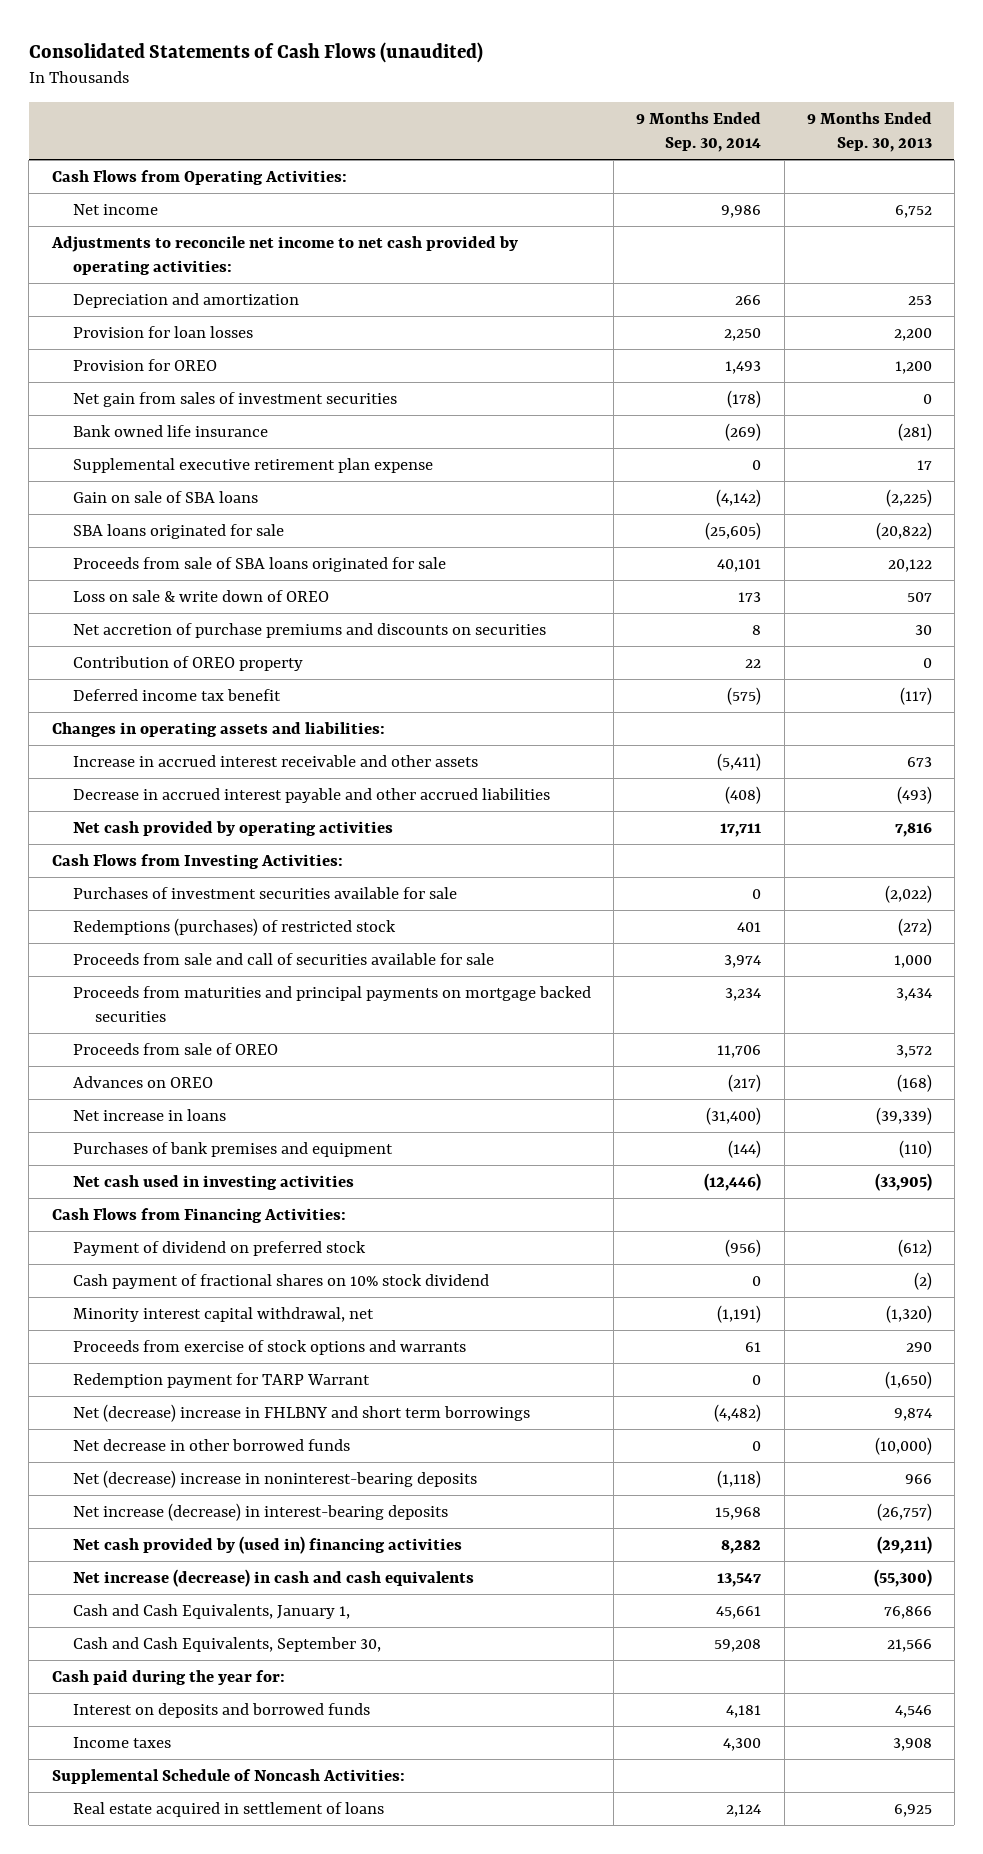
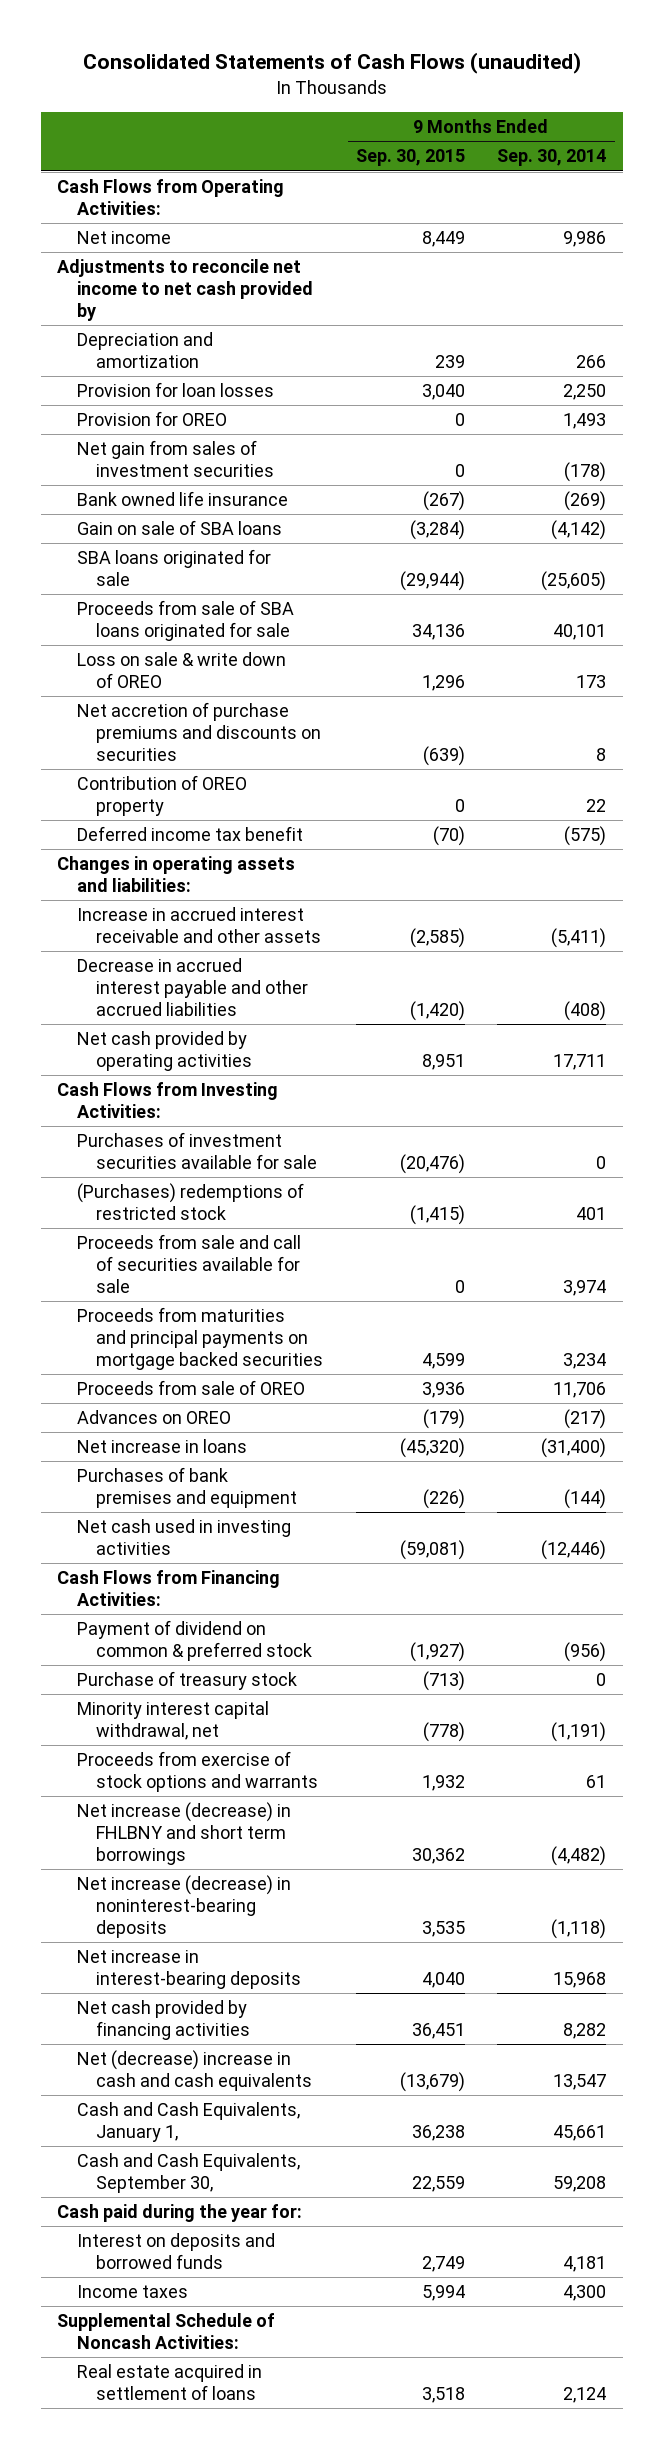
[806,111,932,153] 9 Months Ended Sep. 30, 2013 -> none
none -> [355,149,465,167] Sep. 30, 2015
[50,235,518,275] Adjustments to reconcile net income to net cash provided by operating activities: -> [57,259,313,322] Adjustments to reconcile net income to net cash provided by
[73,457,434,473] Supplemental executive retirement plan expense -> none
[73,917,397,936] Redemptions (purchases) of restricted stock -> [76,1183,304,1221] (Purchases) redemptions of restricted stock
[73,1273,490,1289] Cash payment of fractional shares on 10% stock dividend -> none
[73,1240,367,1256] Payment of dividend on preferred stock -> [76,1620,313,1662] Payment of dividend on common & preferred stock
none -> [76,1671,297,1691] Purchase of treasury stock
[73,1372,371,1388] Redemption payment for TARP Warrant -> none
[73,1438,351,1451] Net decrease in other borrowed funds -> none
[73,1403,531,1422] Net (decrease) increase in FHLBNY and short term borrowings -> [76,1802,291,1866] Net increase (decrease) in FHLBNY and short term borrowings
[73,1469,478,1488] Net (decrease) increase in noninterest-bearing deposits -> [76,1875,291,1939] Net increase (decrease) in noninterest-bearing deposits
[73,1502,449,1521] Net increase (decrease) in interest-bearing deposits -> [76,1950,302,1990] Net increase in interest-bearing deposits
[73,1535,463,1554] Net cash provided by (used in) financing activities -> [76,2000,251,2041] Net cash provided by financing activities
[73,1568,475,1587] Net increase (decrease) in cash and cash equivalents -> [76,2050,313,2092] Net (decrease) increase in cash and cash equivalents

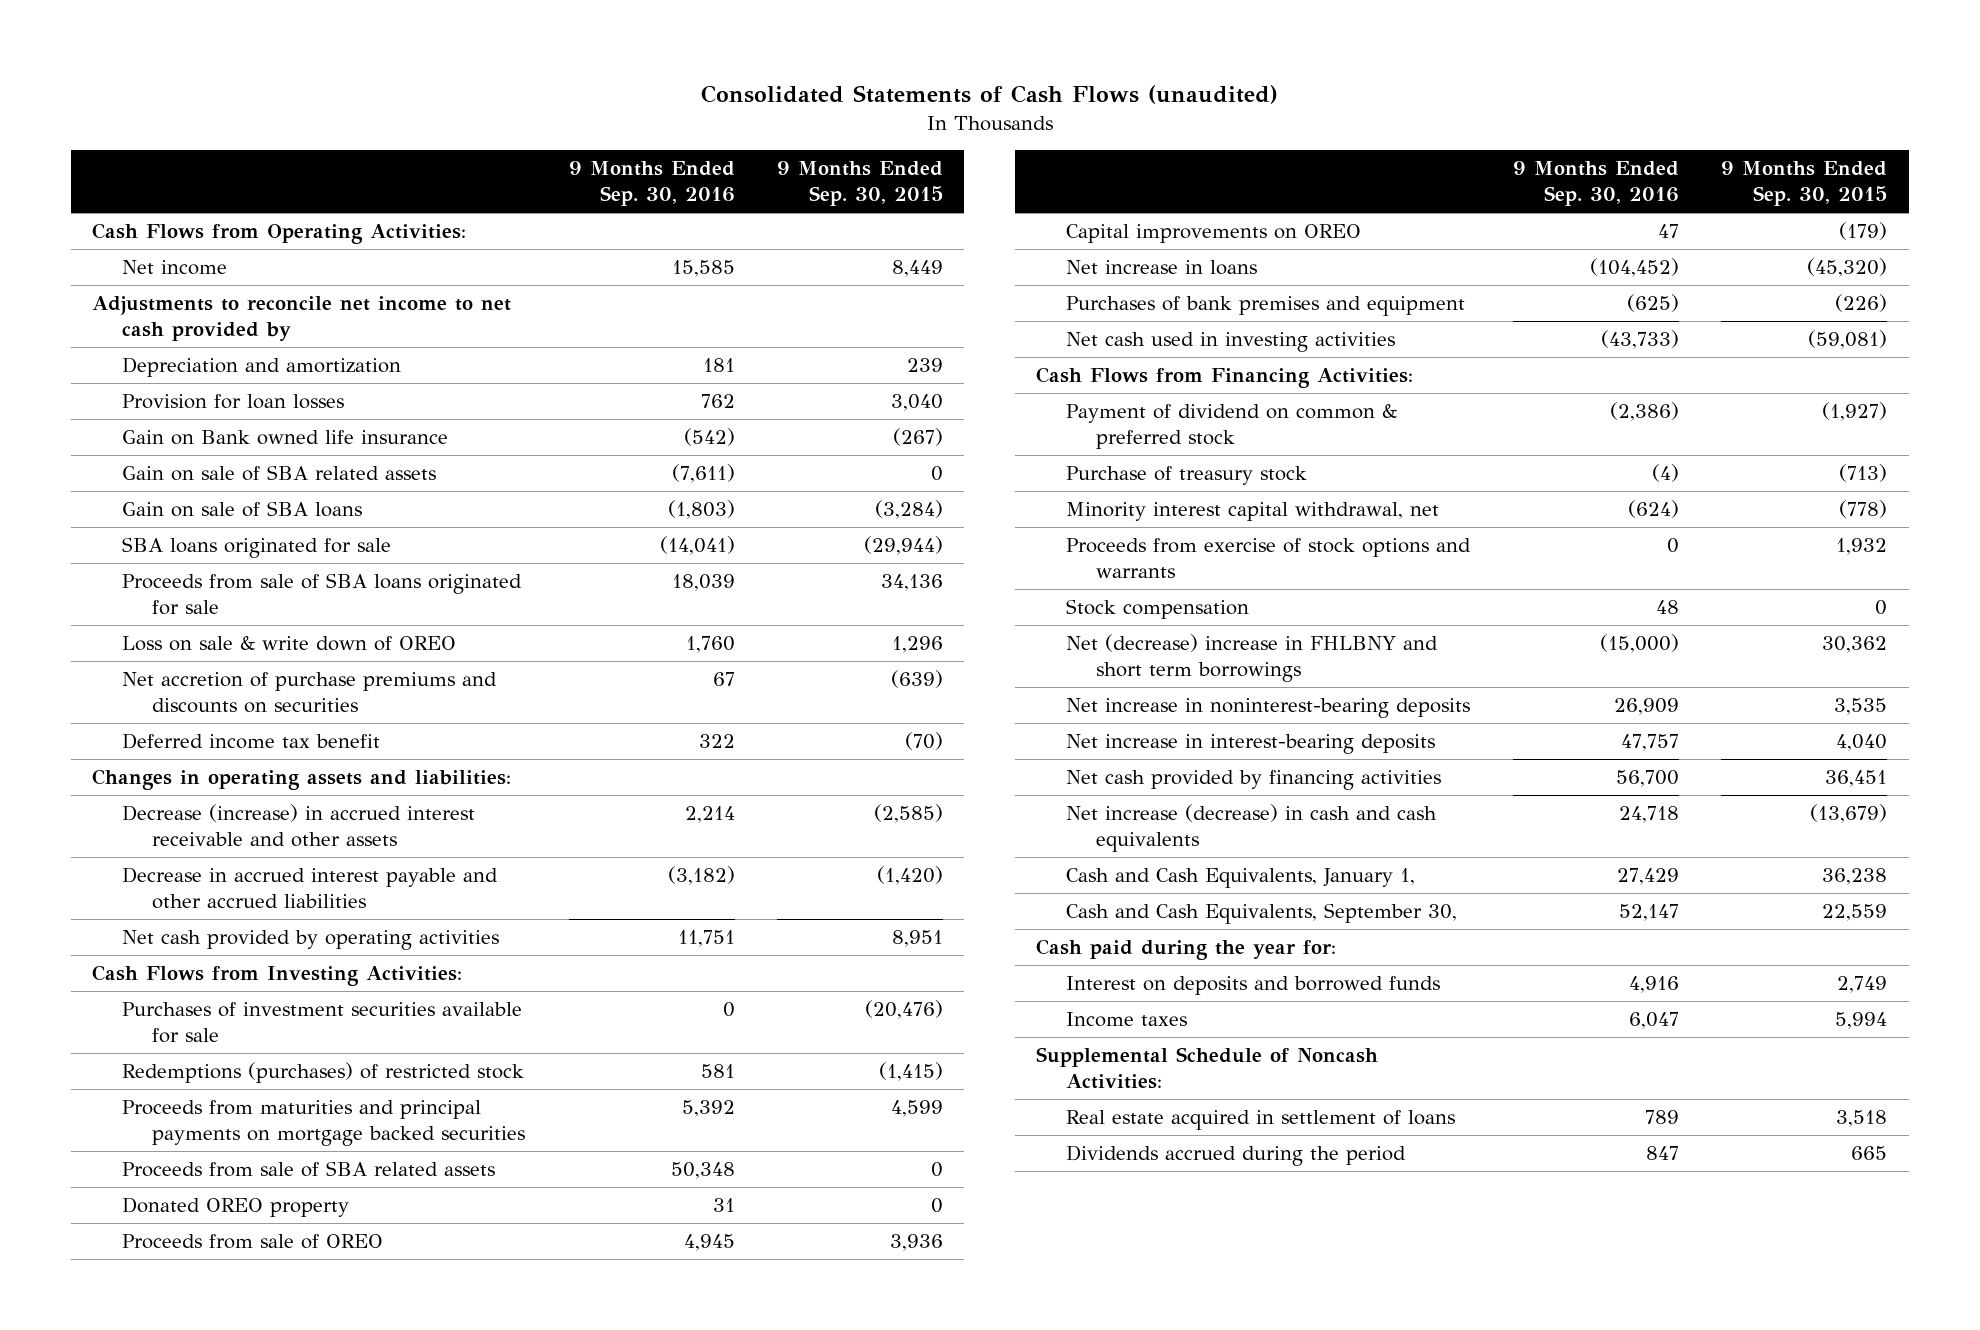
[497,149,607,167] Sep. 30, 2014 -> none
none -> [568,160,735,207] 9 Months Ended Sep. 30, 2016
[76,411,227,427] Provision for OREO -> none
[76,440,275,478] Net gain from sales of investment securities -> none
[76,491,288,507] Bank owned life insurance -> [122,429,449,445] Gain on Bank owned life insurance
none -> [122,464,437,481] Gain on sale of SBA related assets
[76,775,247,817] Contribution of OREO property -> none
[76,907,322,944] Increase in accrued interest receivable and other assets -> [122,803,476,848] Decrease (increase) in accrued interest receivable and other assets
[76,1234,301,1294] Proceeds from sale and call of securities available for sale -> none
[76,1183,304,1221] (Purchases) redemptions of restricted stock -> [122,1061,525,1083] Redemptions (purchases) of restricted stock
none -> [122,1160,496,1177] Proceeds from sale of SBA related assets
none -> [122,1196,350,1217] Donated OREO property
[76,1410,231,1425] Advances on OREO -> [1066,223,1362,243] Capital improvements on OREO
none -> [1066,598,1250,619] Stock compensation
[76,1802,291,1866] Net increase (decrease) in FHLBNY and short term borrowings -> [1066,633,1439,683] Net (decrease) increase in FHLBNY and short term borrowings
[76,1875,291,1939] Net increase (decrease) in noninterest-bearing deposits -> [1066,697,1471,718] Net increase in noninterest-bearing deposits
[76,2050,313,2092] Net (decrease) increase in cash and cash equivalents -> [1066,803,1438,853] Net increase (decrease) in cash and cash equivalents
none -> [1066,1144,1407,1166] Dividends accrued during the period

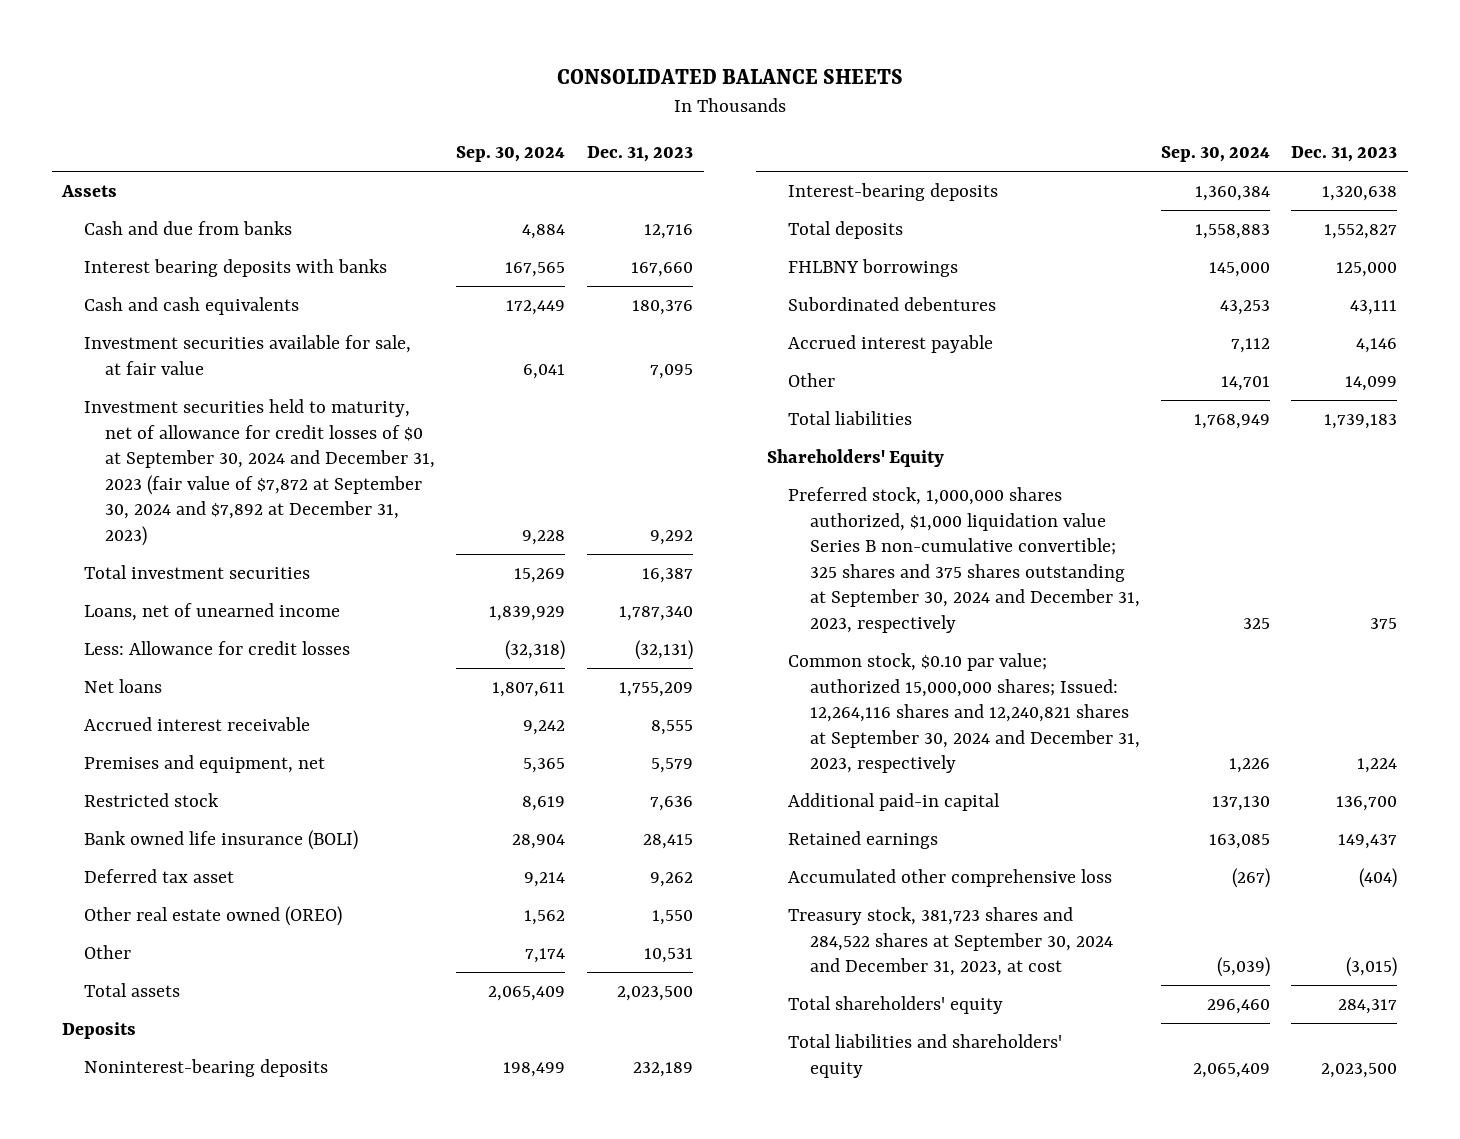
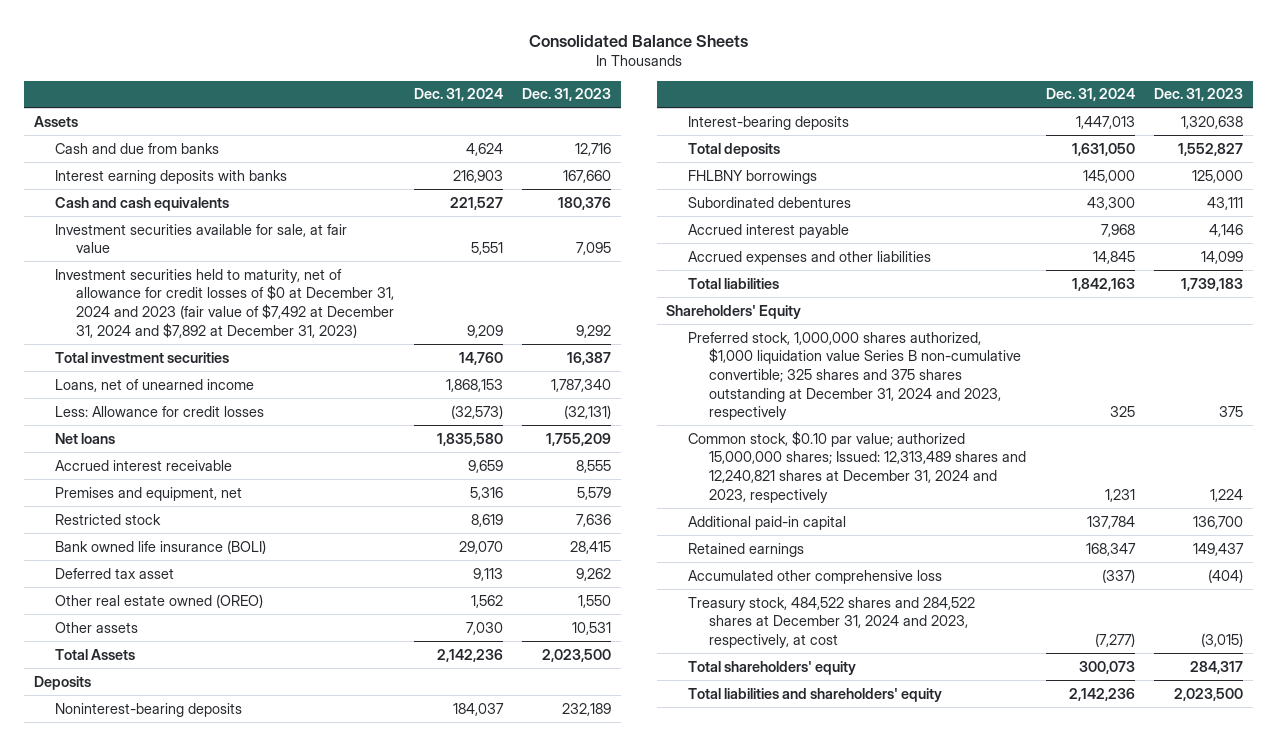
[556,69,903,85] CONSOLIDATED BALANCE SHEETS -> [528,34,748,47] Consolidated Balance Sheets
[456,146,566,163] Sep. 30, 2024 -> none
none -> [413,88,503,102] Dec. 31, 2024
[83,259,387,278] Interest bearing deposits with banks -> [55,169,288,184] Interest earning deposits with banks
[83,399,436,546] Investment securities held to maturity, net of allowance for credit losses of $0 at September 30, 2024 and December 31, 2023 (fair value of $7,872 at September 30, 2024 and $7,892 at December 31, 2023) -> [55,268,395,338] Investment securities held to maturity, net of allowance for credit losses of $0 at December 31, 2024 and 2023 (fair value of $7,492 at December 31, 2024 and $7,892 at December 31, 2023)
[83,945,131,960] Other -> [55,621,139,633] Other assets
[83,983,180,998] Total assets -> [55,648,136,660] Total Assets
[788,373,836,388] Other -> [687,250,931,265] Accrued expenses and other liabilities
[788,487,1140,633] Preferred stock, 1,000,000 shares authorized, $1,000 liquidation value Series B non-cumulative convertible; 325 shares and 375 shares outstanding at September 30, 2024 and December 31, 2023, respectively -> [687,331,1021,421] Preferred stock, 1,000,000 shares authorized, $1,000 liquidation value Series B non-cumulative convertible; 325 shares and 375 shares outstanding at December 31, 2024 and 2023, respectively
[788,653,1140,774] Common stock, $0.10 par value; authorized 15,000,000 shares; Issued: 12,264,116 shares and 12,240,821 shares at September 30, 2024 and December 31, 2023, respectively -> [687,430,1026,503] Common stock, $0.10 par value; authorized 15,000,000 shares; Issued: 12,313,489 shares and 12,240,821 shares at December 31, 2024 and 2023, respectively
[788,907,1113,977] Treasury stock, 381,723 shares and 284,522 shares at September 30, 2024 and December 31, 2023, at cost -> [687,596,975,649] Treasury stock, 484,522 shares and 284,522 shares at December 31, 2024 and 2023, respectively, at cost

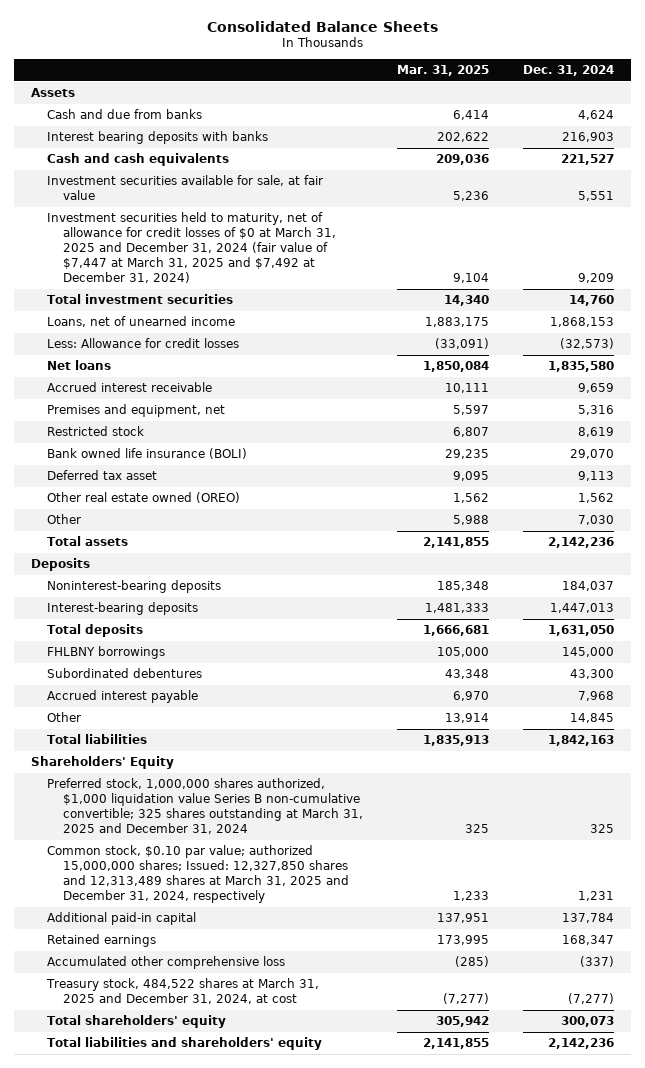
[521,88,611,102] Dec. 31, 2023 -> none
none -> [396,65,489,77] Mar. 31, 2025
[55,169,288,184] Interest earning deposits with banks -> [46,131,268,145] Interest bearing deposits with banks
[55,268,395,338] Investment securities held to maturity, net of allowance for credit losses of $0 at December 31, 2024 and 2023 (fair value of $7,492 at December 31, 2024 and $7,892 at December 31, 2023) -> [46,212,336,283] Investment securities held to maturity, net of allowance for credit losses of $0 at March 31, 2025 and December 31, 2024 (fair value of $7,447 at March 31, 2025 and $7,492 at December 31, 2024)
[55,621,139,633] Other assets -> [46,514,81,525] Other
[55,648,136,660] Total Assets -> [46,536,128,547] Total assets
[687,250,931,265] Accrued expenses and other liabilities -> [46,712,81,723] Other
[687,331,1021,421] Preferred stock, 1,000,000 shares authorized, $1,000 liquidation value Series B non-cumulative convertible; 325 shares and 375 shares outstanding at December 31, 2024 and 2023, respectively -> [46,778,363,834] Preferred stock, 1,000,000 shares authorized, $1,000 liquidation value Series B non-cumulative convertible; 325 shares outstanding at March 31, 2025 and December 31, 2024
[687,430,1026,503] Common stock, $0.10 par value; authorized 15,000,000 shares; Issued: 12,313,489 shares and 12,240,821 shares at December 31, 2024 and 2023, respectively -> [46,845,349,903] Common stock, $0.10 par value; authorized 15,000,000 shares; Issued: 12,327,850 shares and 12,313,489 shares at March 31, 2025 and December 31, 2024, respectively
[687,596,975,649] Treasury stock, 484,522 shares and 284,522 shares at December 31, 2024 and 2023, respectively, at cost -> [45,978,319,1005] Treasury stock, 484,522 shares at March 31, 2025 and December 31, 2024, at cost

